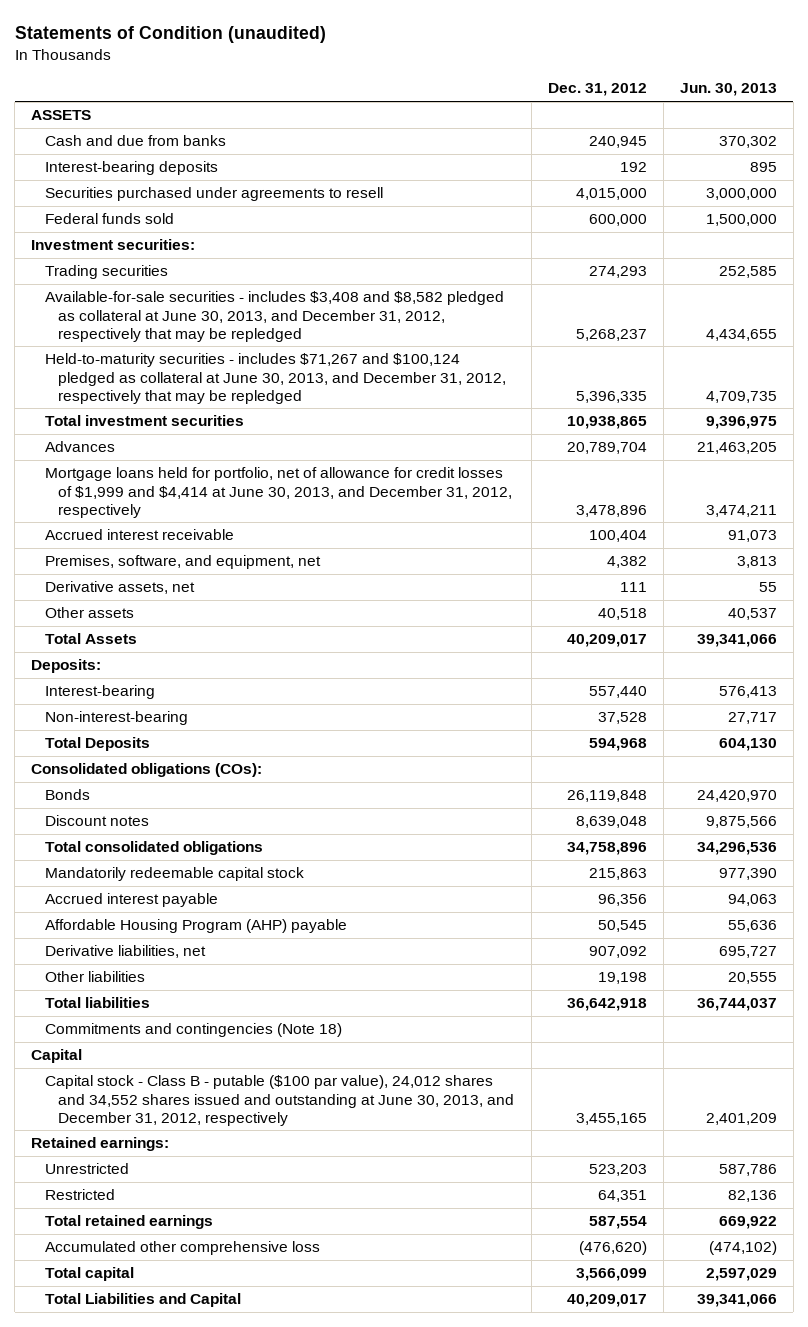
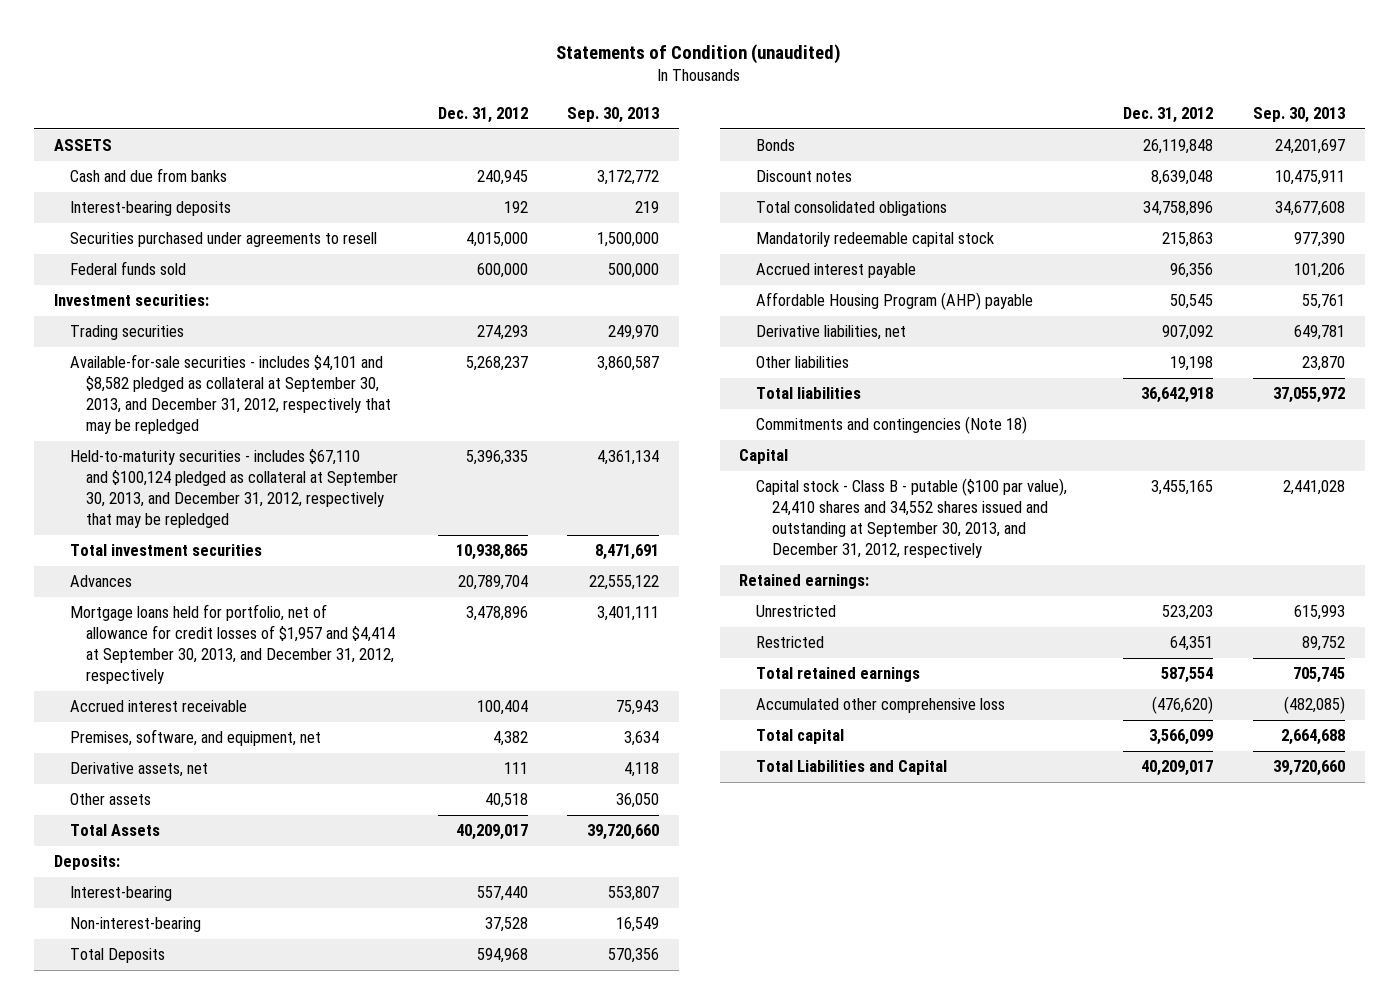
[679,83,777,97] Jun. 30, 2013 -> none
none -> [567,106,660,123] Sep. 30, 2013
[44,291,504,342] Available-for-sale securities - includes $3,408 and $8,582 pledged as collateral at June 30, 2013, and December 31, 2012, respectively that may be repledged -> [69,354,392,435] Available-for-sale securities - includes $4,101 and $8,582 pledged as collateral at September 30, 2013, and December 31, 2012, respectively that may be repledged
[44,353,507,404] Held-to-maturity securities - includes $71,267 and $100,124 pledged as collateral at June 30, 2013, and December 31, 2012, respectively that may be repledged -> [69,449,399,529] Held-to-maturity securities - includes $67,110 and $100,124 pledged as collateral at September 30, 2013, and December 31, 2012, respectively that may be repledged
[44,467,513,518] Mortgage loans held for portfolio, net of allowance for credit losses of $1,999 and $4,414 at June 30, 2013, and December 31, 2012, respectively -> [69,604,396,685] Mortgage loans held for portfolio, net of allowance for credit losses of $1,957 and $4,414 at September 30, 2013, and December 31, 2012, respectively
[31,763,263,778] Consolidated obligations (COs): -> none
[44,1075,515,1126] Capital stock - Class B - putable ($100 par value), 24,012 shares and 34,552 shares issued and outstanding at June 30, 2013, and December 31, 2012, respectively -> [755,478,1067,559] Capital stock - Class B - putable ($100 par value), 24,410 shares and 34,552 shares issued and outstanding at September 30, 2013, and December 31, 2012, respectively

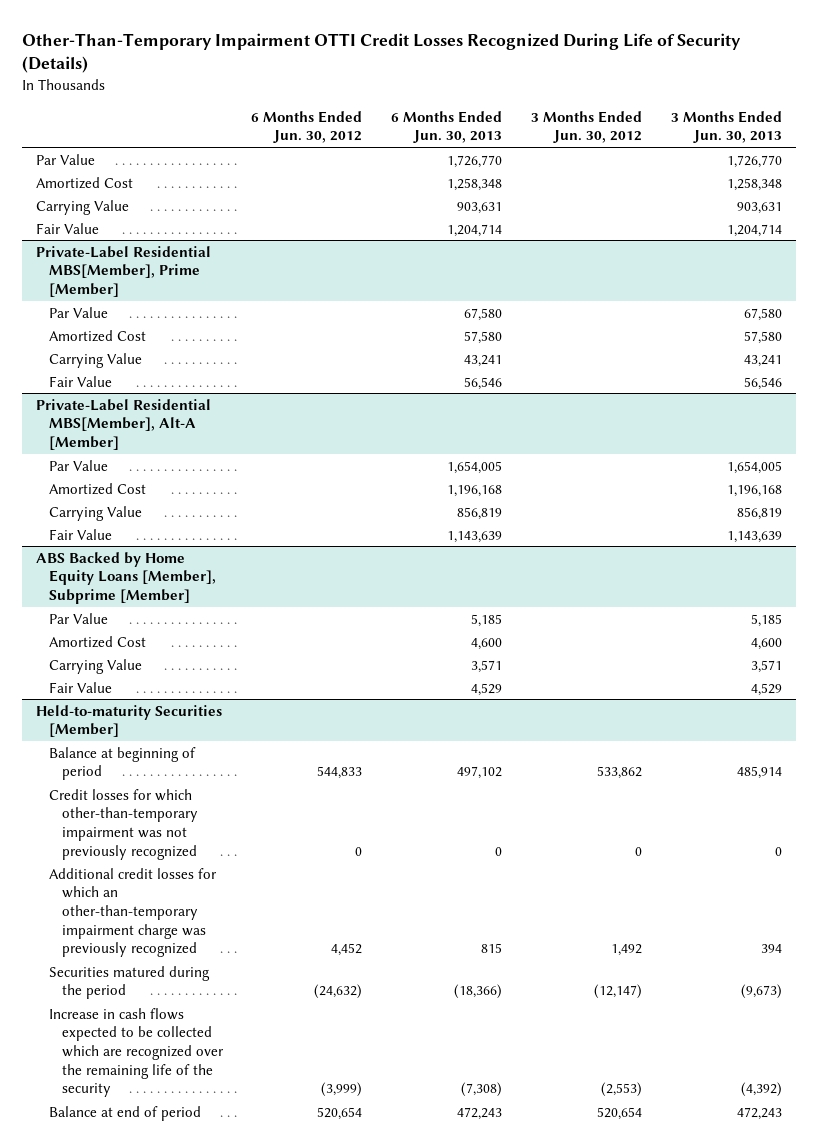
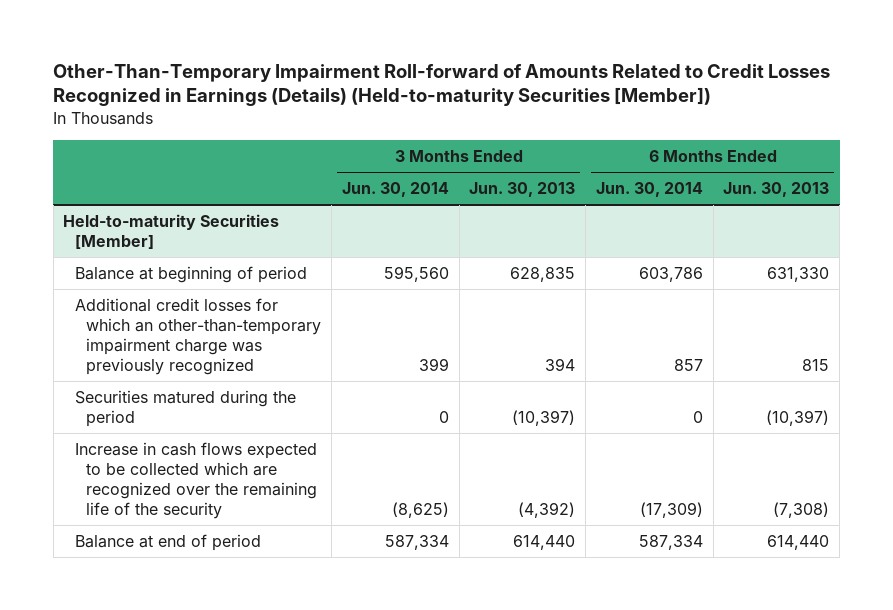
[21,32,741,74] Other-Than-Temporary Impairment OTTI Credit Losses Recognized During Life of Security (Details) -> [53,63,831,107] Other-Than-Temporary Impairment Roll-forward of Amounts Related to Credit Losses Recognized in Earnings (Details) (Held-to-maturity Securities [Member])
[251,110,363,144] 6 Months Ended Jun. 30, 2012 -> none
[530,110,642,144] 3 Months Ended Jun. 30, 2012 -> none
none -> [341,182,449,198] Jun. 30, 2014
none -> [595,182,703,198] Jun. 30, 2014
[36,153,96,165] Par Value -> none
[36,176,134,189] Amortized Cost -> none
[36,199,130,215] Carrying Value -> none
[36,222,100,234] Fair Value -> none
[36,245,212,297] Private-Label Residential MBS[Member], Prime [Member] -> none
[48,306,108,318] Par Value -> none
[48,329,146,342] Amortized Cost -> none
[48,352,142,368] Carrying Value -> none
[48,375,112,387] Fair Value -> none
[36,398,212,450] Private-Label Residential MBS[Member], Alt-A [Member] -> none
[48,459,108,471] Par Value -> none
[48,482,146,495] Amortized Cost -> none
[48,505,142,521] Carrying Value -> none
[48,528,112,540] Fair Value -> none
[36,551,216,604] ABS Backed by Home Equity Loans [Member], Subprime [Member] -> none
[48,612,108,624] Par Value -> none
[48,635,146,648] Amortized Cost -> none
[48,658,142,674] Carrying Value -> none
[48,681,112,693] Fair Value -> none
[48,788,198,860] Credit losses for which other-than-temporary impairment was not previously recognized -> none
[457,766,503,780] 497,102 -> [767,266,830,282] 631,330
[736,766,782,780] 485,914 -> [510,266,576,282] 628,835
[454,984,503,1000] (18,366) -> [766,409,830,426] (10,397)
[740,984,782,1000] (9,673) -> [512,409,576,426] (10,397)
[457,1106,503,1120] 472,243 -> [767,534,830,550] 614,440
[736,1106,782,1120] 472,243 -> [513,534,576,550] 614,440

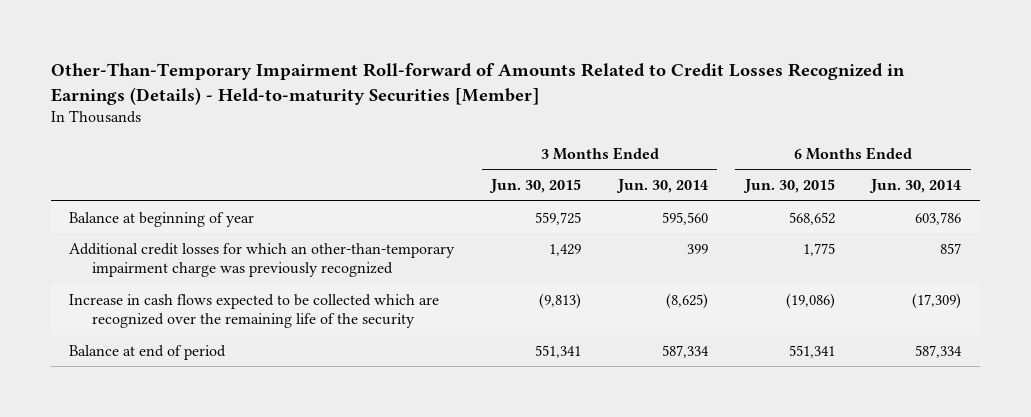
[53,63,831,107] Other-Than-Temporary Impairment Roll-forward of Amounts Related to Credit Losses Recognized in Earnings (Details) (Held-to-maturity Securities [Member]) -> [50,62,905,105] Other-Than-Temporary Impairment Roll-forward of Amounts Related to Credit Losses Recognized in Earnings (Details) - Held-to-maturity Securities [Member]
[469,182,576,198] Jun. 30, 2013 -> none
[723,182,830,198] Jun. 30, 2013 -> none
none -> [489,179,582,194] Jun. 30, 2015
none -> [742,179,835,194] Jun. 30, 2015
[63,213,280,249] Held-to-maturity Securities [Member] -> none
[74,265,307,283] Balance at beginning of period -> [69,211,255,227] Balance at beginning of year
[74,389,296,427] Securities matured during the period -> none

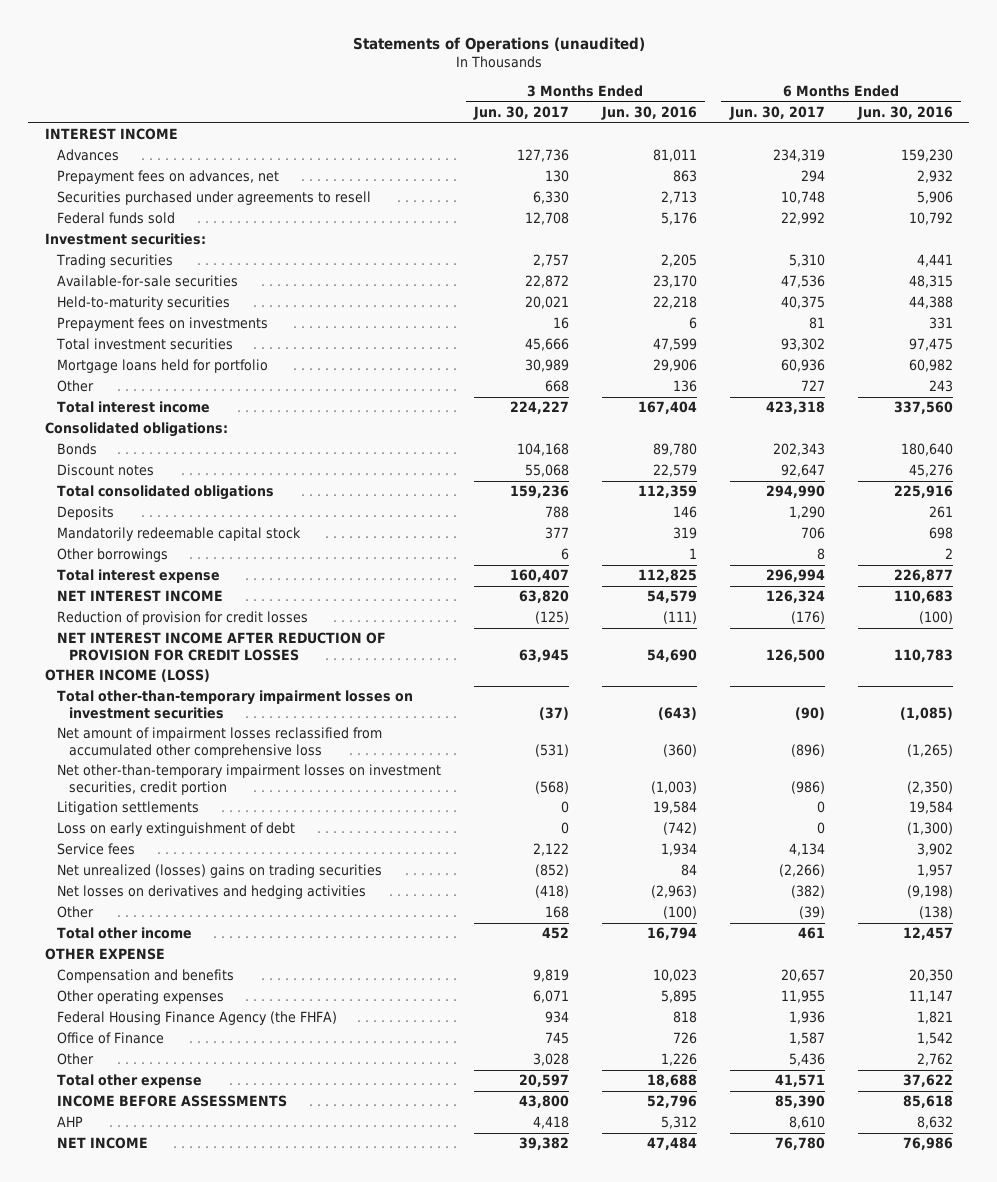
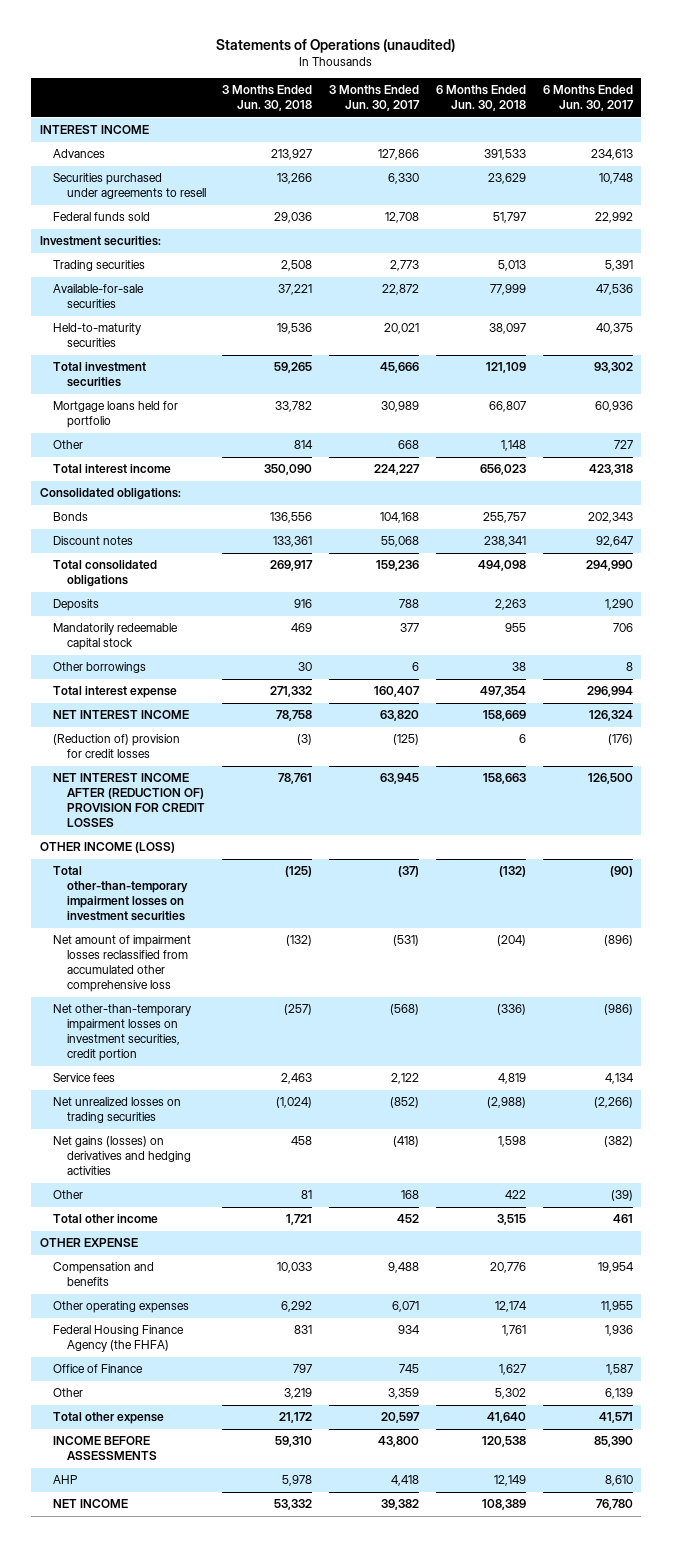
[600,105,697,120] Jun. 30, 2016 -> none
[856,105,953,120] Jun. 30, 2016 -> none
none -> [222,85,313,112] 3 Months Ended Jun. 30, 2018
none -> [436,85,527,112] 6 Months Ended Jun. 30, 2018
[57,170,280,185] Prepayment fees on advances, net -> none
[516,149,569,163] 127,736 -> [378,149,420,161] 127,866
[772,149,825,163] 234,319 -> [591,149,634,161] 234,613
[532,254,569,268] 2,757 -> [390,260,420,272] 2,773
[788,254,825,268] 5,310 -> [605,260,634,272] 5,391
[57,317,269,332] Prepayment fees on investments -> none
[57,611,309,626] Reduction of provision for credit losses -> [53,734,181,759] (Reduction of) provision for credit losses
[57,632,387,661] NET INTEREST INCOME AFTER REDUCTION OF PROVISION FOR CREDIT LOSSES -> [53,773,205,828] NET INTEREST INCOME AFTER (REDUCTION OF) PROVISION FOR CREDIT LOSSES
[57,801,200,816] Litigation settlements -> none
[57,822,296,837] Loss on early extinguishment of debt -> none
[57,864,383,879] Net unrealized (losses) gains on trading securities -> [53,1097,182,1124] Net unrealized losses on trading securities
[57,885,367,900] Net losses on derivatives and hedging activities -> [53,1136,191,1176] Net gains (losses) on derivatives and hedging activities
[532,969,569,983] 9,819 -> [388,1262,420,1274] 9,488
[780,969,825,983] 20,657 -> [598,1262,635,1274] 19,954
[532,1053,569,1067] 3,028 -> [388,1388,420,1400] 3,359
[788,1053,825,1067] 5,436 -> [605,1388,634,1400] 6,139

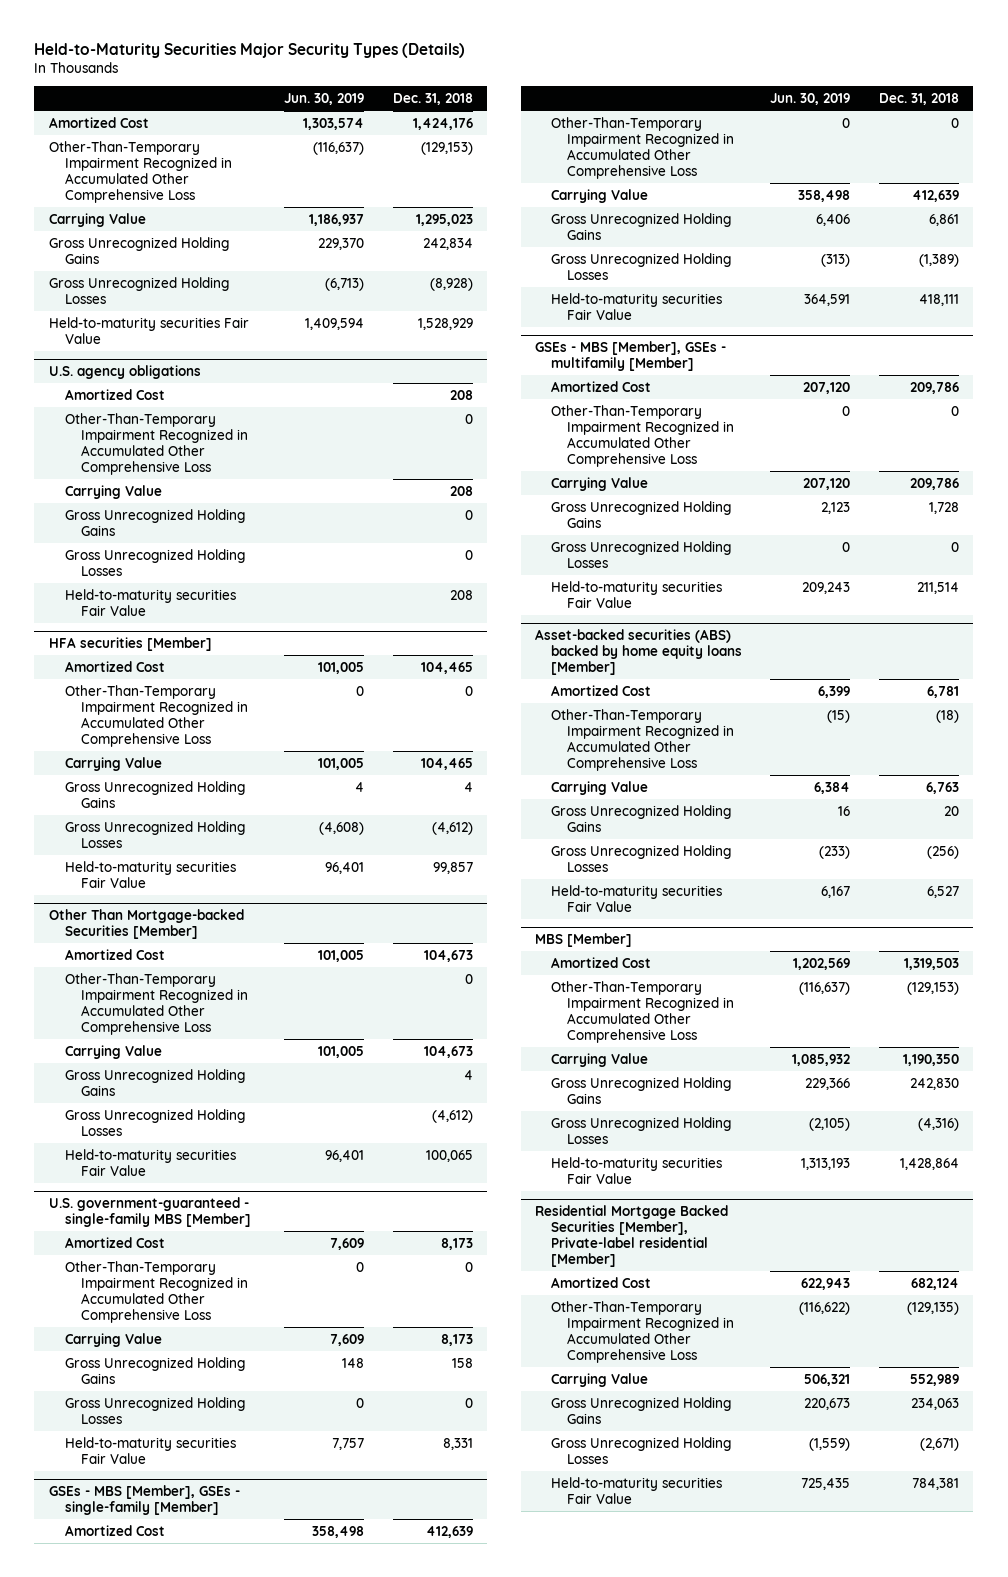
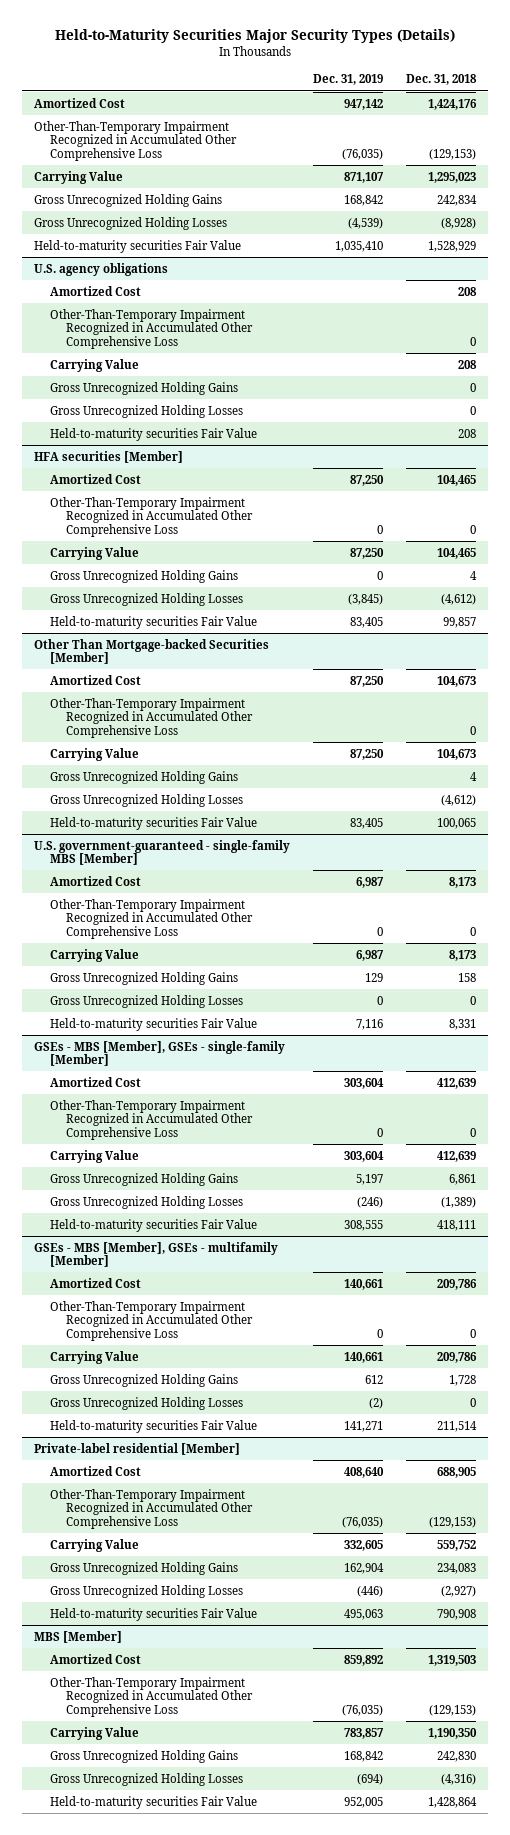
[284,93,365,106] Jun. 30, 2019 -> none
none -> [313,74,384,86] Dec. 31, 2019
[534,628,742,676] Asset-backed securities (ABS) backed by home equity loans [Member] -> none
none -> [33,1442,240,1455] Private-label residential [Member]
[927,685,960,698] 6,781 -> [437,1466,477,1478] 688,905
[936,709,960,723] (18) -> [429,1517,477,1529] (129,153)
[926,781,960,794] 6,763 -> [437,1539,477,1551] 559,752
[944,805,960,816] 20 -> [437,1562,477,1574] 234,083
[927,845,960,859] (256) -> [441,1585,477,1597] (2,927)
[927,885,960,898] 6,527 -> [437,1608,477,1620] 790,908
[534,1204,728,1268] Residential Mortgage Backed Securities [Member], Private-label residential [Member] -> none
[550,1276,651,1288] Amortized Cost -> none
[550,1300,734,1364] Other-Than-Temporary Impairment Recognized in Accumulated Other Comprehensive Loss -> none
[550,1372,648,1387] Carrying Value -> none
[550,1396,731,1424] Gross Unrecognized Holding Gains -> none
[550,1436,731,1464] Gross Unrecognized Holding Losses -> none
[550,1476,722,1504] Held-to-maturity securities Fair Value -> none

